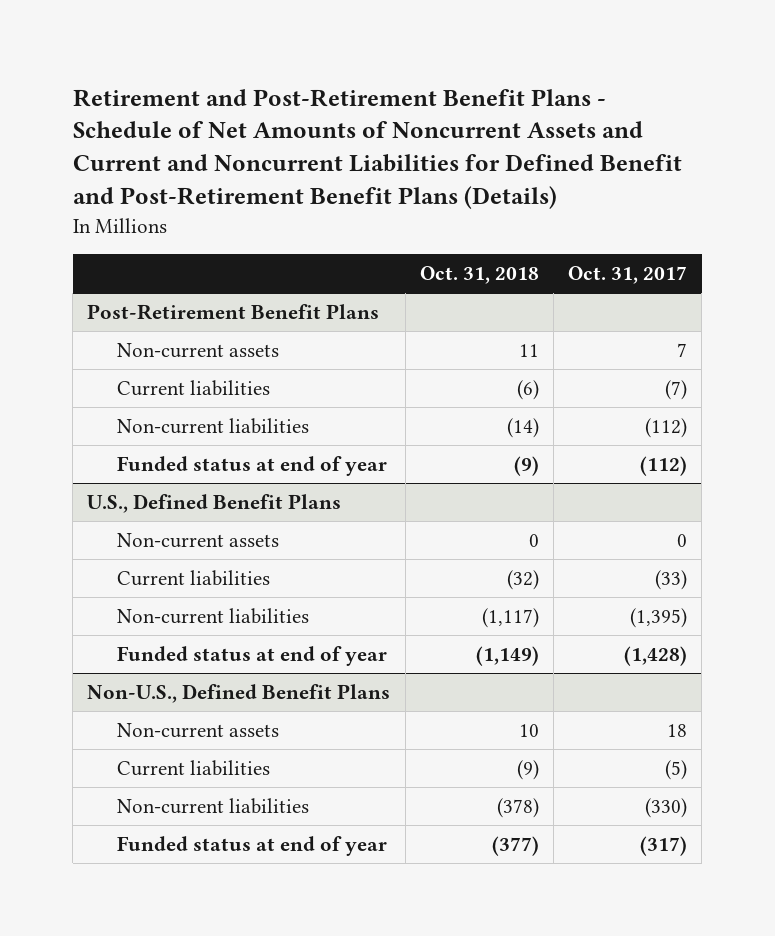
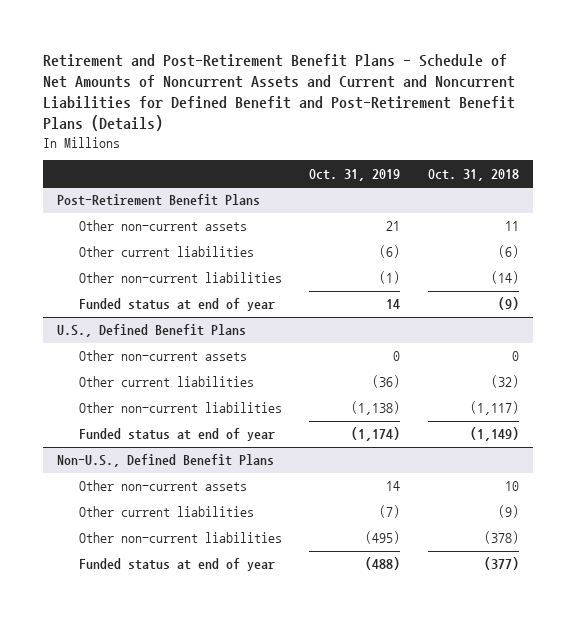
[568,265,688,284] Oct. 31, 2017 -> none
none -> [309,168,401,181] Oct. 31, 2019
[117,343,280,359] Non-current assets -> [78,220,247,232] Other non-current assets
[117,380,271,397] Current liabilities -> [78,246,254,258] Other current liabilities
[117,418,310,435] Non-current liabilities -> [78,272,282,284] Other non-current liabilities
[117,533,280,549] Non-current assets -> [78,350,247,362] Other non-current assets
[117,570,271,587] Current liabilities -> [78,376,254,388] Other current liabilities
[117,608,310,625] Non-current liabilities -> [78,402,282,414] Other non-current liabilities
[117,723,280,739] Non-current assets -> [78,480,247,492] Other non-current assets
[117,760,271,777] Current liabilities -> [78,506,254,518] Other current liabilities
[117,798,310,815] Non-current liabilities -> [78,532,282,544] Other non-current liabilities

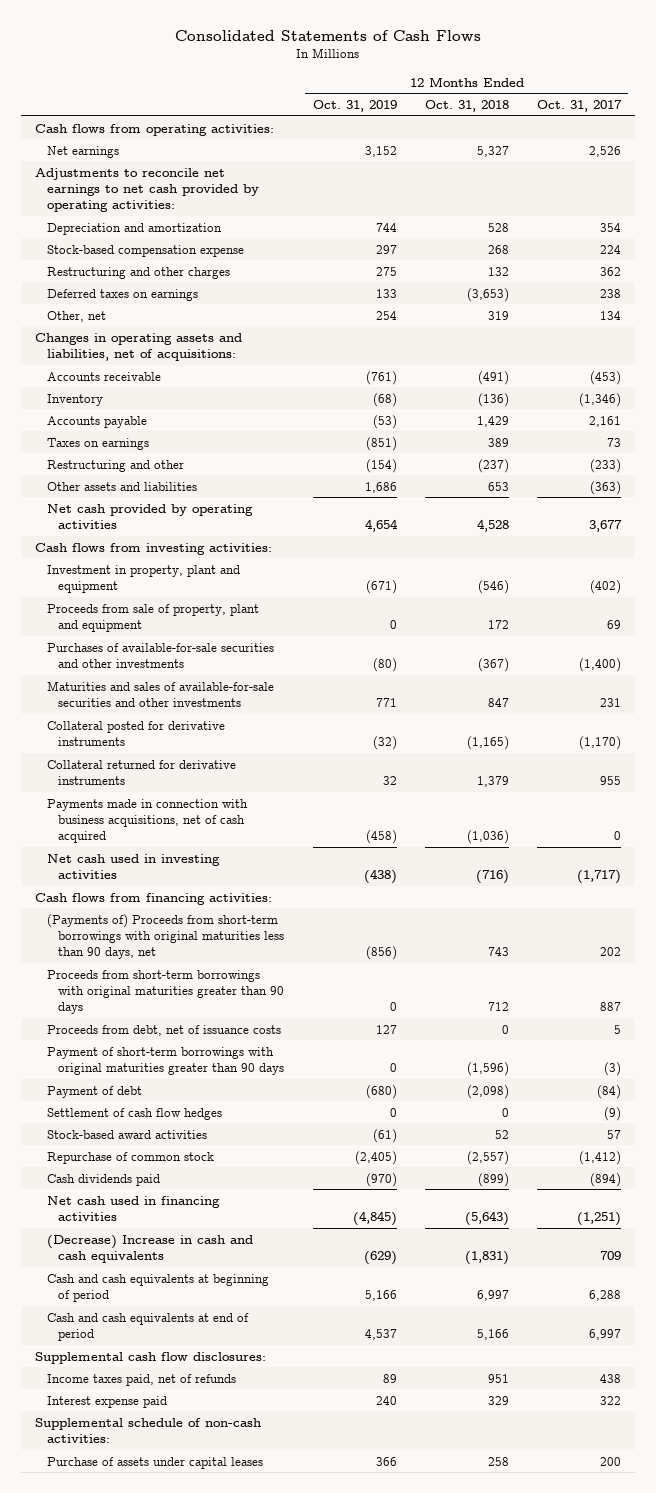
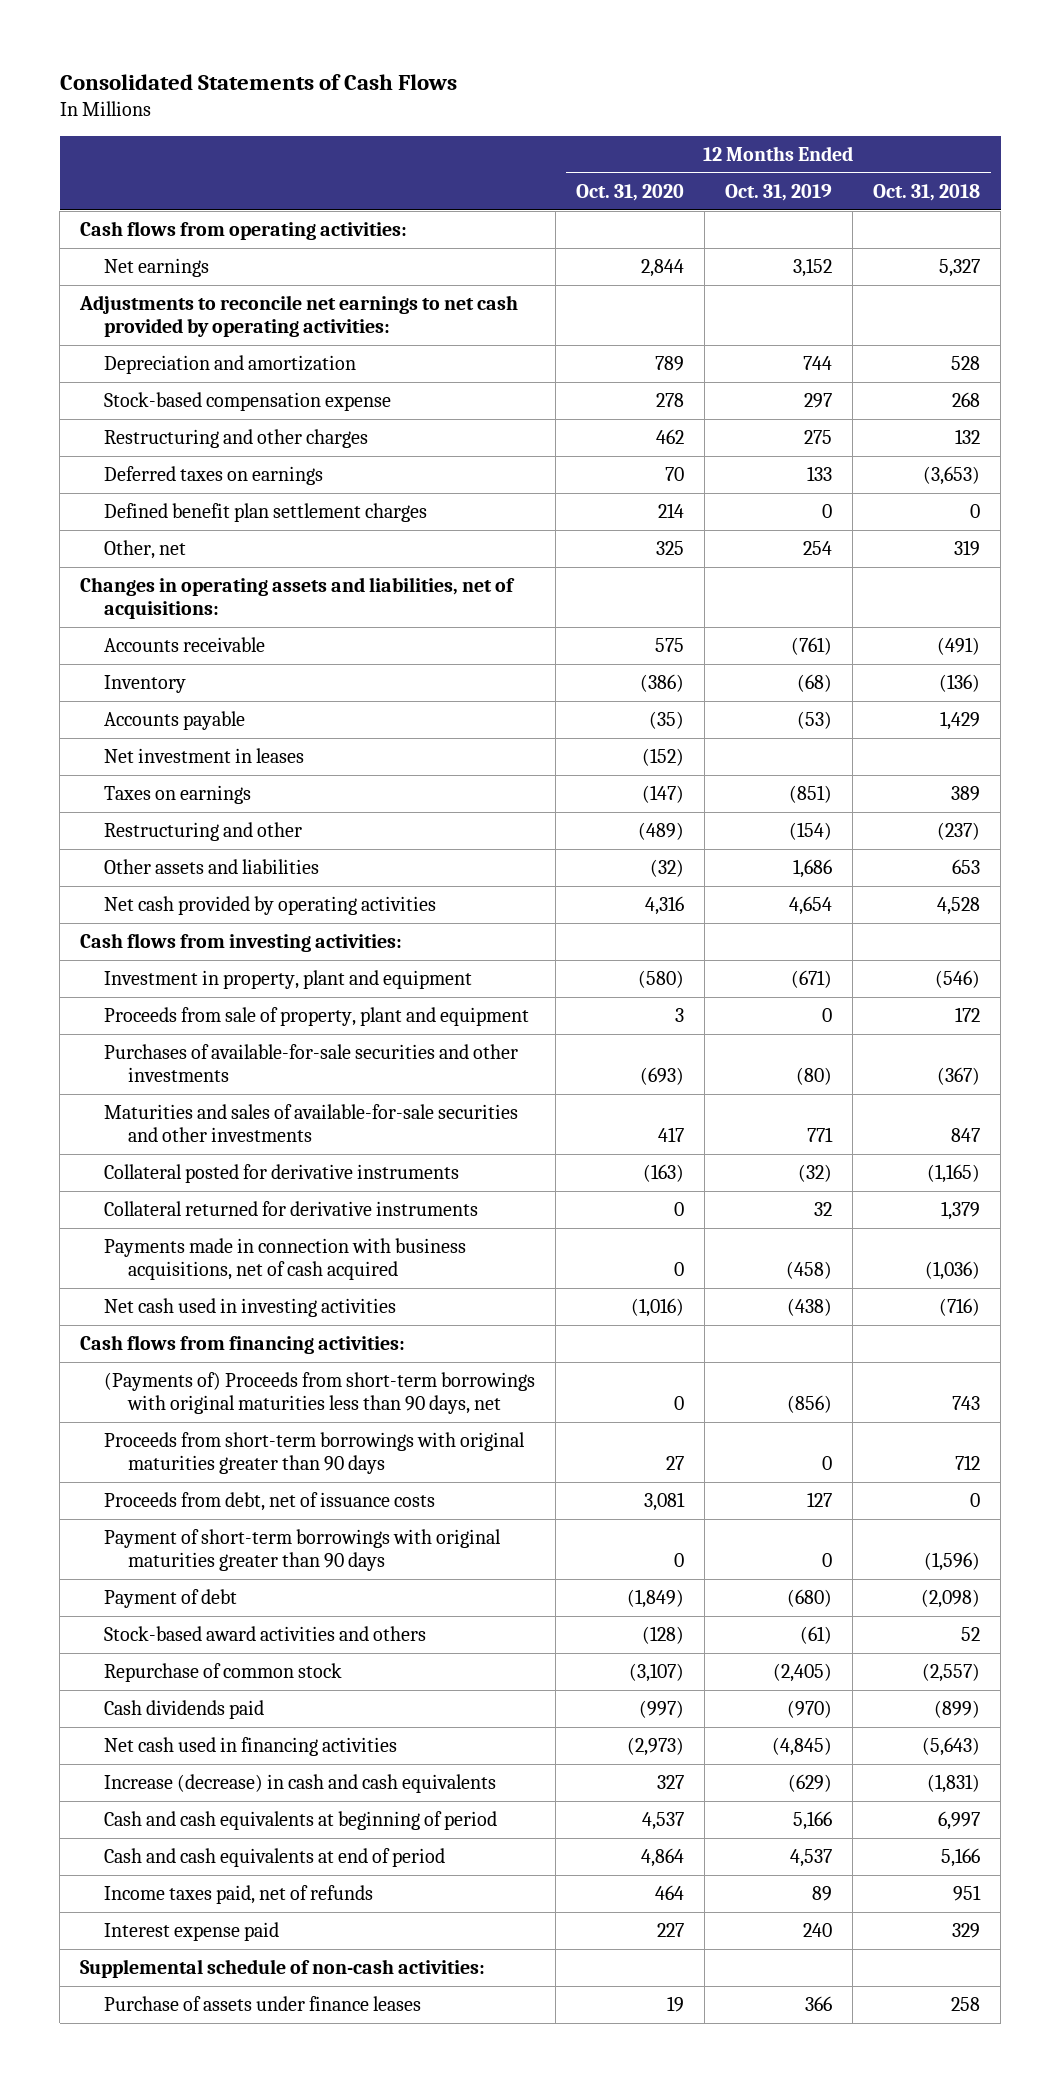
[537,100,623,113] Oct. 31, 2017 -> none
none -> [576,183,685,201] Oct. 31, 2020
none -> [104,503,428,523] Defined benefit plan settlement charges
none -> [104,748,305,764] Net investment in leases
[46,1107,222,1120] Settlement of cash flow hedges -> none
[46,1129,207,1139] Stock-based award activities -> [104,1626,427,1642] Stock-based award activities and others
[46,1234,253,1263] (Decrease) Increase in cash and cash equivalents -> [104,1774,497,1794] Increase (decrease) in cash and cash equivalents
[34,1351,266,1364] Supplemental cash flow disclosures: -> none
[46,1456,263,1469] Purchase of assets under capital leases -> [104,1996,422,2012] Purchase of assets under finance leases

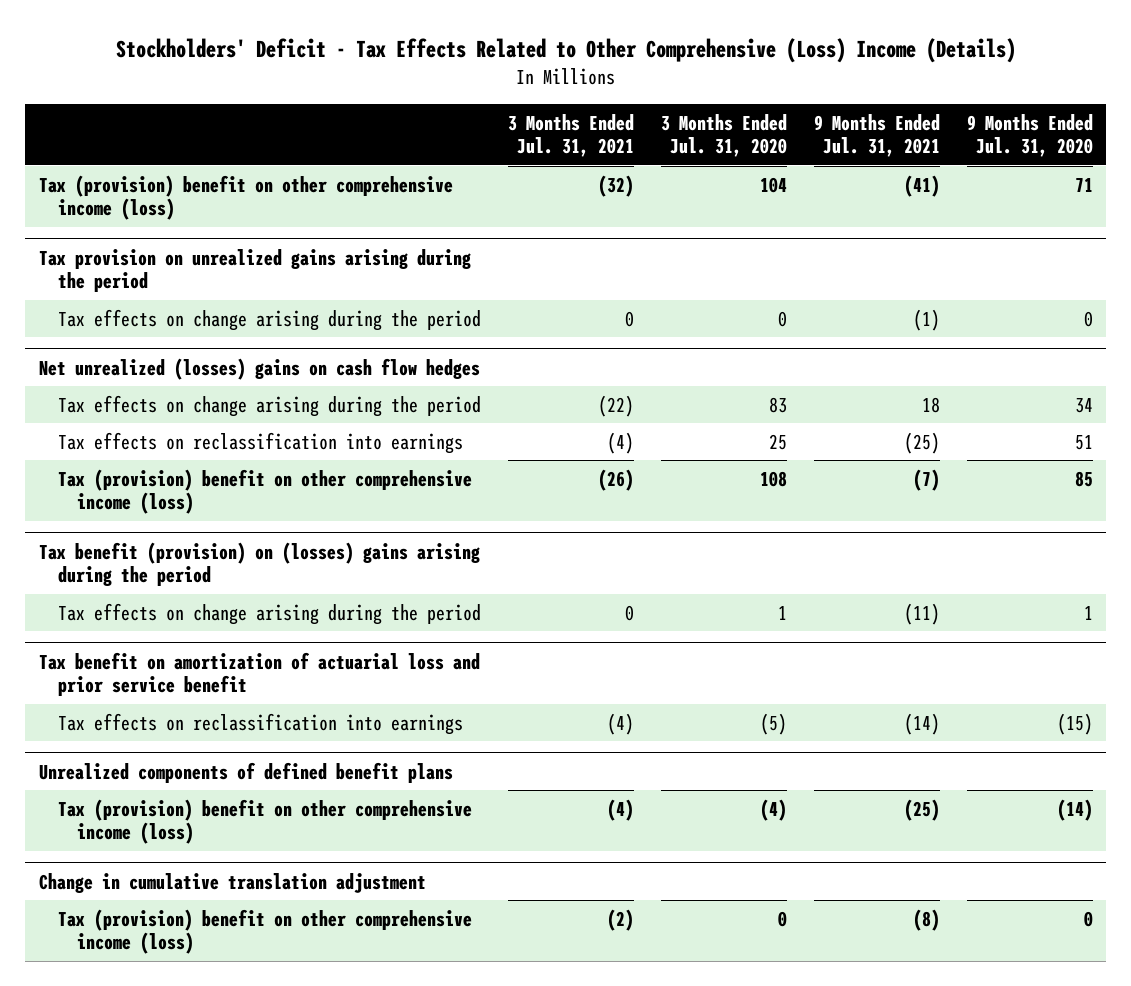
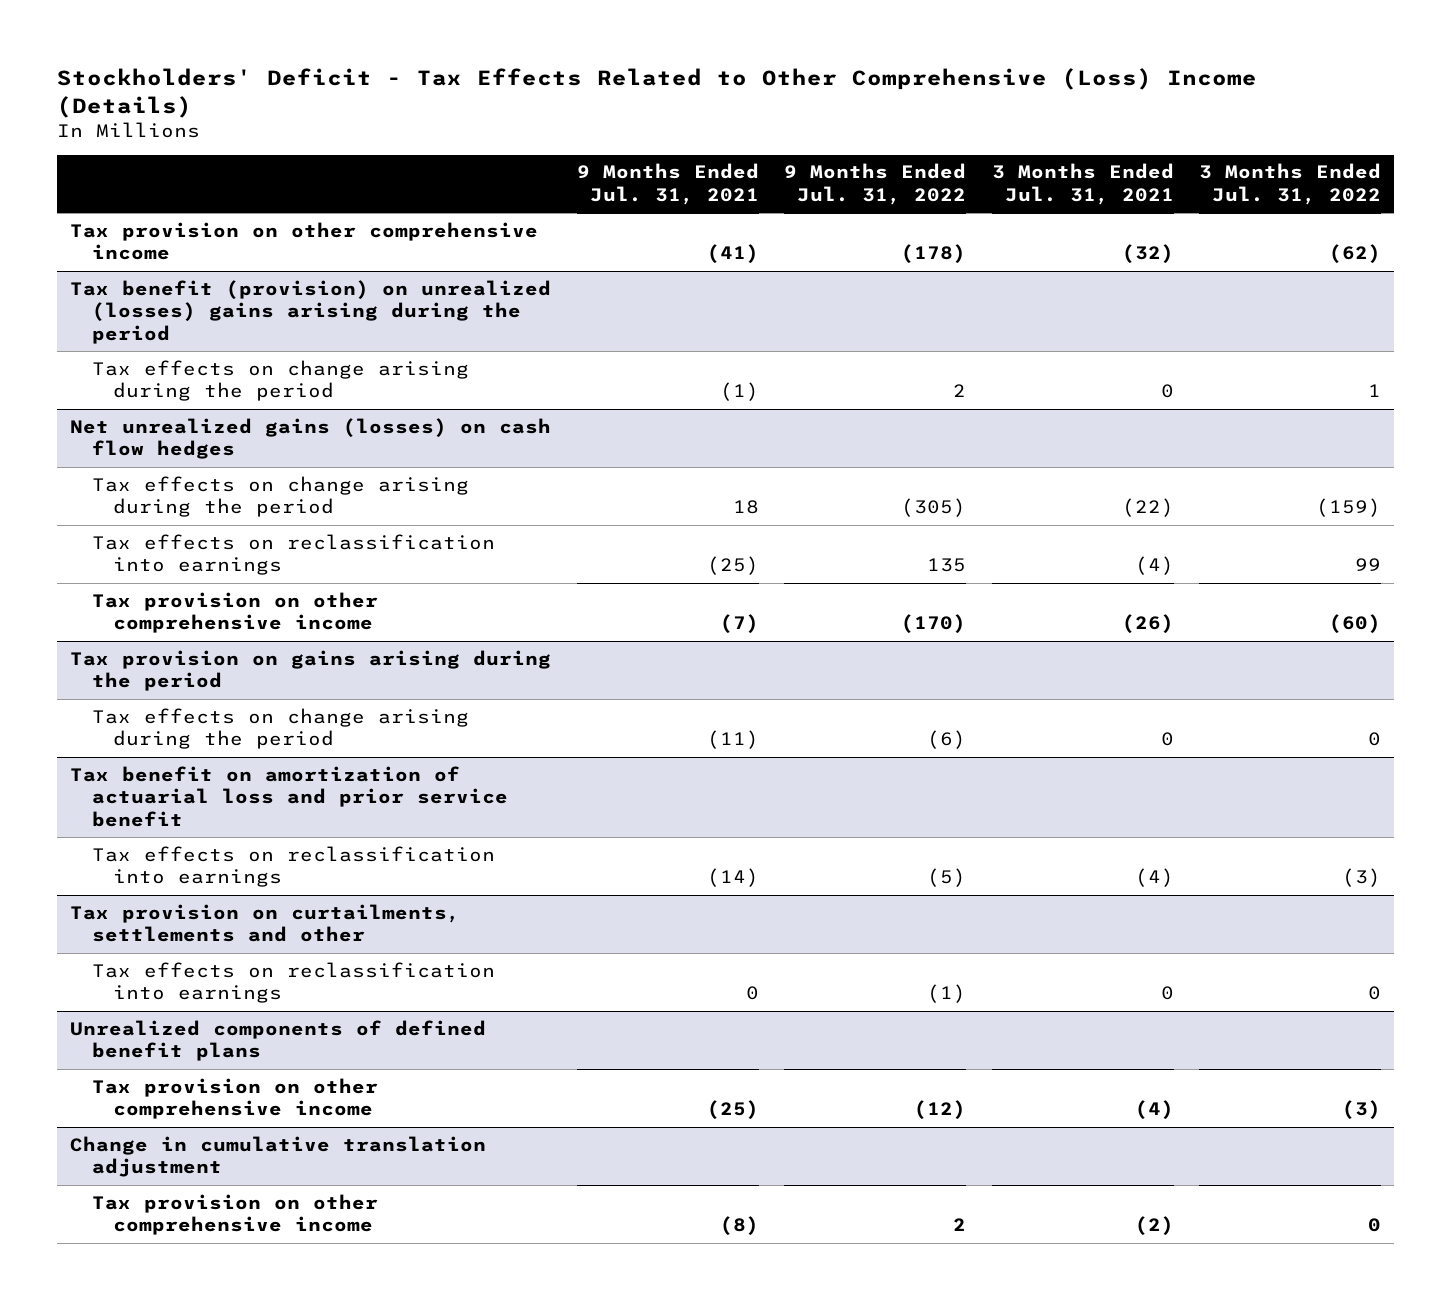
[660,113,787,158] 3 Months Ended Jul. 31, 2020 -> none
[966,113,1093,158] 9 Months Ended Jul. 31, 2020 -> none
none -> [784,163,967,205] 9 Months Ended Jul. 31, 2022
none -> [1199,163,1382,205] 3 Months Ended Jul. 31, 2022
[38,174,453,221] Tax (provision) benefit on other comprehensive income (loss) -> [70,221,539,261] Tax provision on other comprehensive income
[38,248,471,293] Tax provision on unrealized gains arising during the period -> [70,279,552,345] Tax benefit (provision) on unrealized (losses) gains arising during the period
[38,357,480,380] Net unrealized (losses) gains on cash flow hedges -> [70,417,552,460] Net unrealized gains (losses) on cash flow hedges
[57,468,472,515] Tax (provision) benefit on other comprehensive income (loss) -> [91,591,378,634] Tax provision on other comprehensive income
[38,541,480,587] Tax benefit (provision) on (losses) gains arising during the period -> [70,649,552,692] Tax provision on gains arising during the period
none -> [70,903,461,943] Tax provision on curtailments, settlements and other
none -> [91,961,495,1004] Tax effects on reclassification into earnings
[57,798,472,845] Tax (provision) benefit on other comprehensive income (loss) -> [91,1077,378,1120] Tax provision on other comprehensive income
[57,908,472,955] Tax (provision) benefit on other comprehensive income (loss) -> [91,1193,378,1236] Tax provision on other comprehensive income

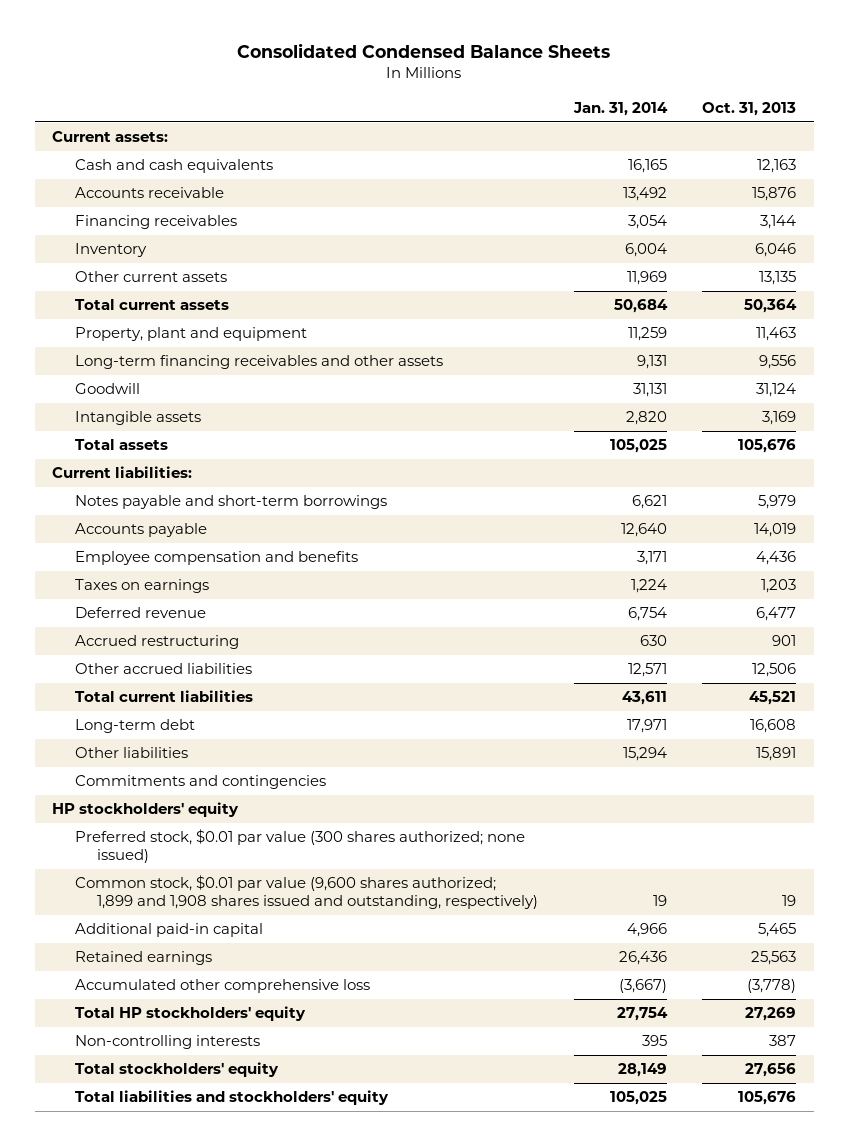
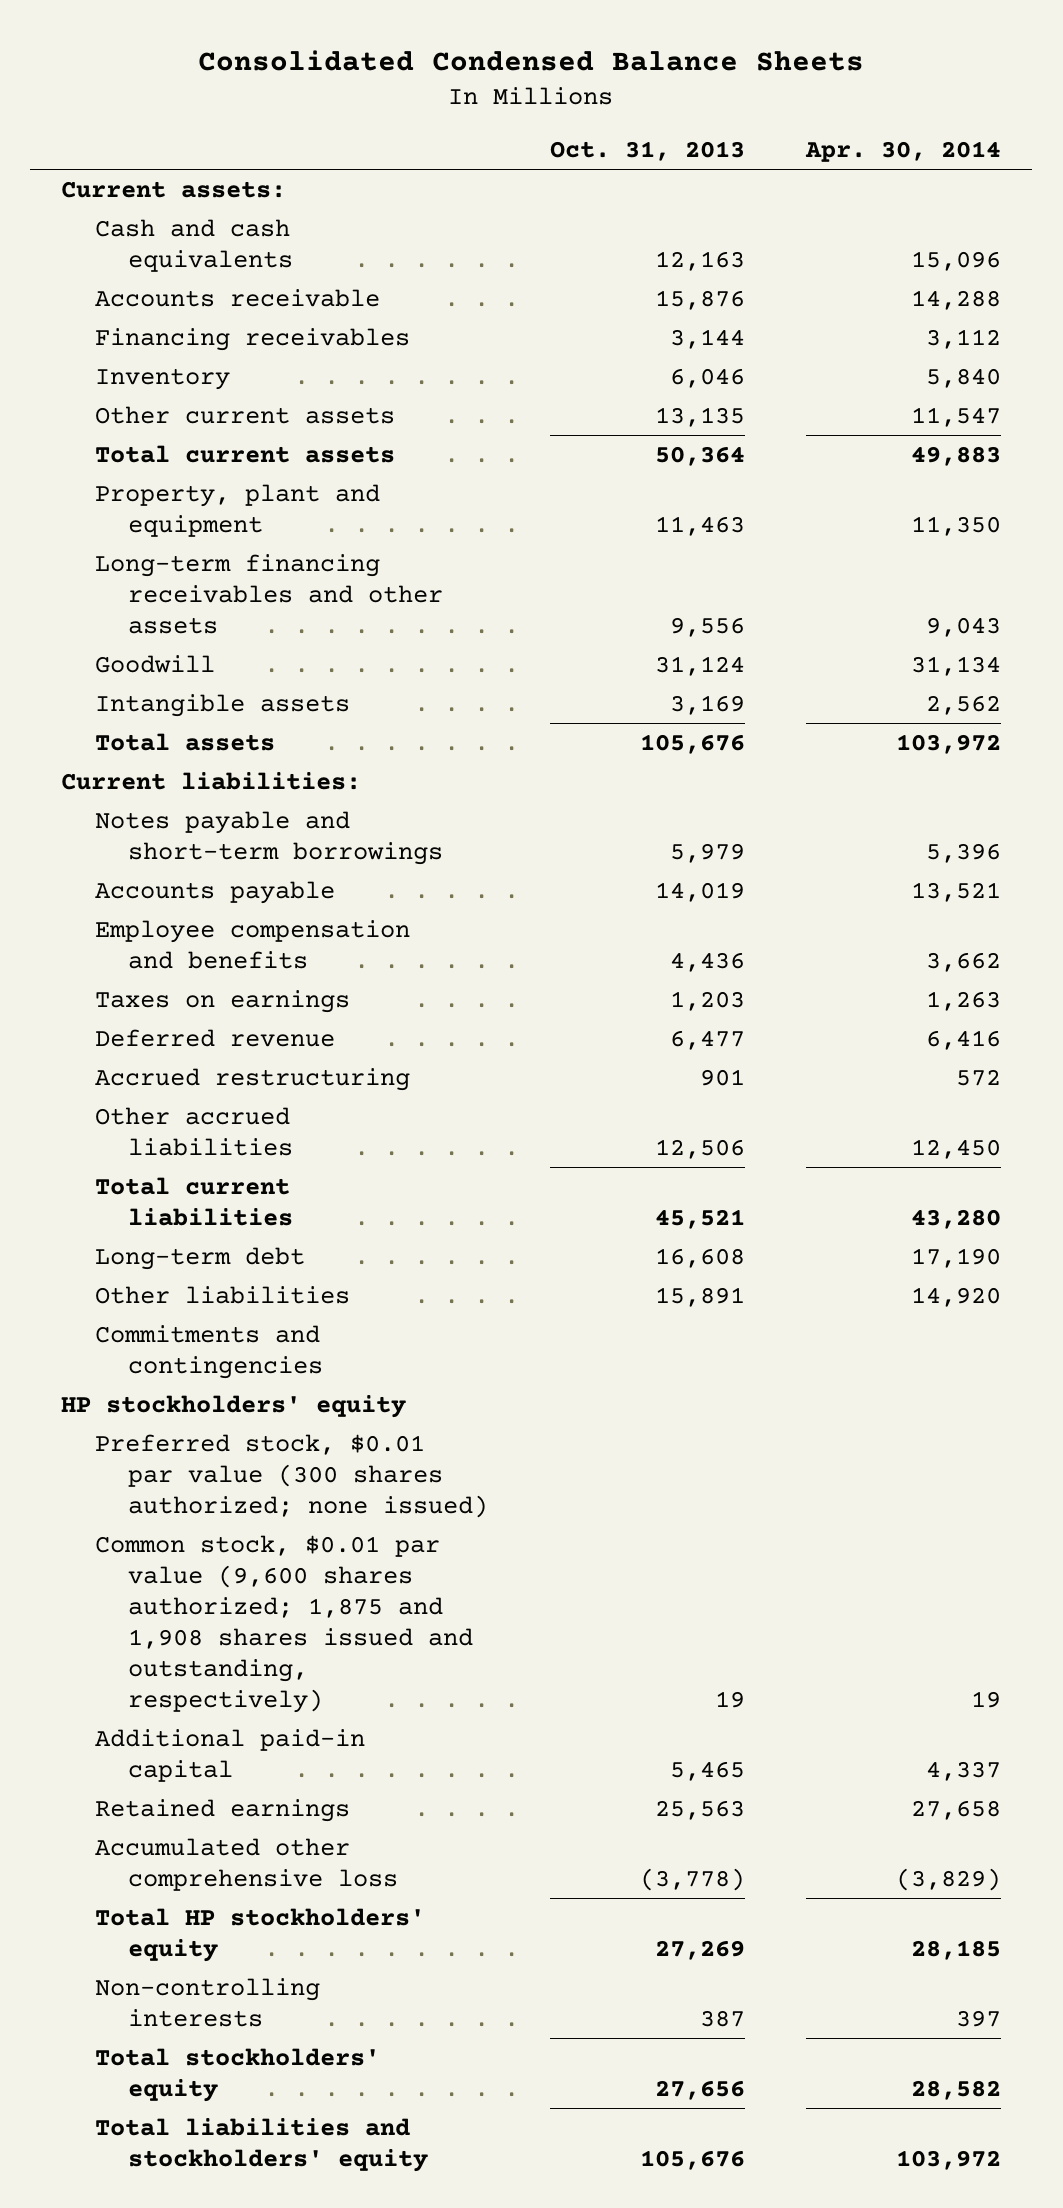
[572,101,668,116] Jan. 31, 2014 -> none
none -> [805,141,1002,163] Apr. 30, 2014
[74,875,539,910] Common stock, $0.01 par value (9,600 shares authorized; 1,899 and 1,908 shares issued and outstanding, respectively) -> [94,1535,474,1713] Common stock, $0.01 par value (9,600 shares authorized; 1,875 and 1,908 shares issued and outstanding, respectively)

